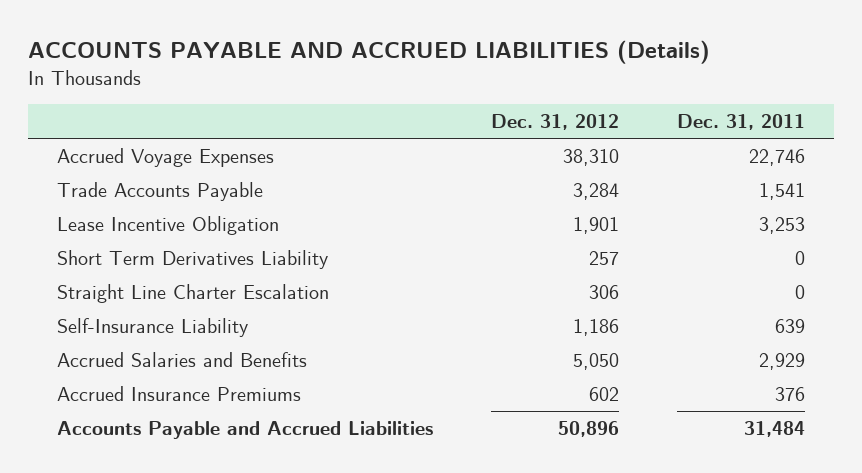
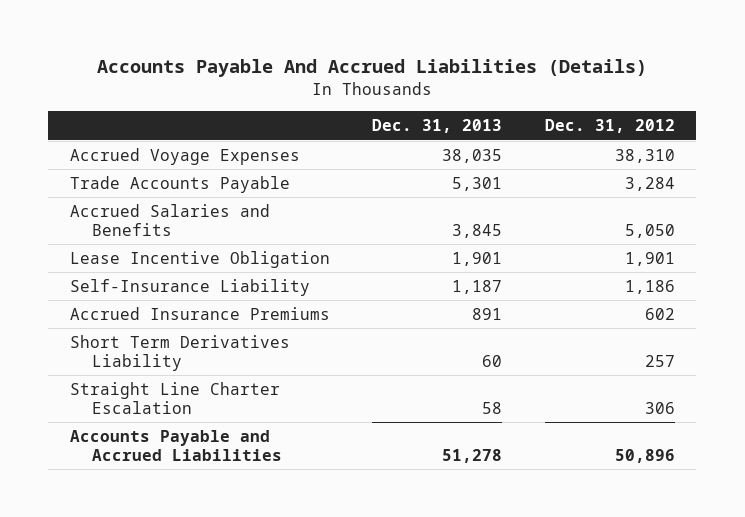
[28,40,711,65] ACCOUNTS PAYABLE AND ACCRUED LIABILITIES (Details) -> [97,59,648,78] Accounts Payable And Accrued Liabilities (Details)
[677,114,806,131] Dec. 31, 2011 -> none
none -> [372,119,503,134] Dec. 31, 2013
[57,351,308,367] Accrued Salaries and Benefits -> [69,203,270,237] Accrued Salaries and Benefits
[57,249,329,269] Short Term Derivatives Liability -> [69,334,290,372] Short Term Derivatives Liability
[57,283,330,303] Straight Line Charter Escalation -> [69,381,280,415] Straight Line Charter Escalation

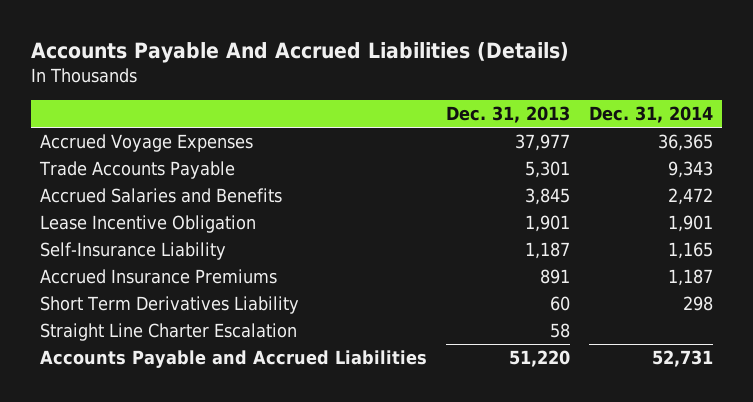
[545,119,676,134] Dec. 31, 2012 -> none
none -> [588,106,713,124] Dec. 31, 2014
[442,148,503,163] 38,035 -> [514,134,570,152] 37,977
[442,449,503,464] 51,278 -> [508,350,570,368] 51,220

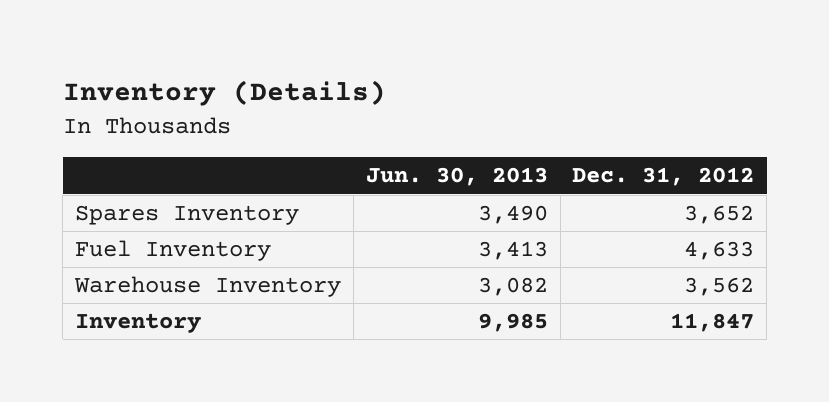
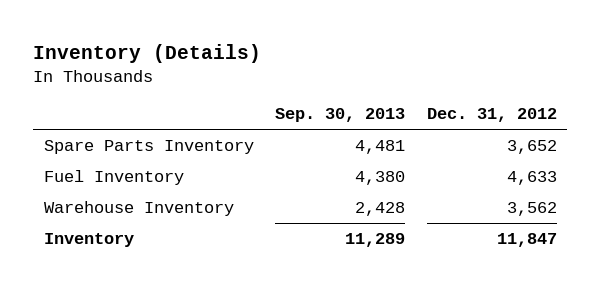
[365,167,548,187] Jun. 30, 2013 -> none
none -> [275,108,406,123] Sep. 30, 2013
[74,205,299,226] Spares Inventory -> [43,139,254,154] Spare Parts Inventory

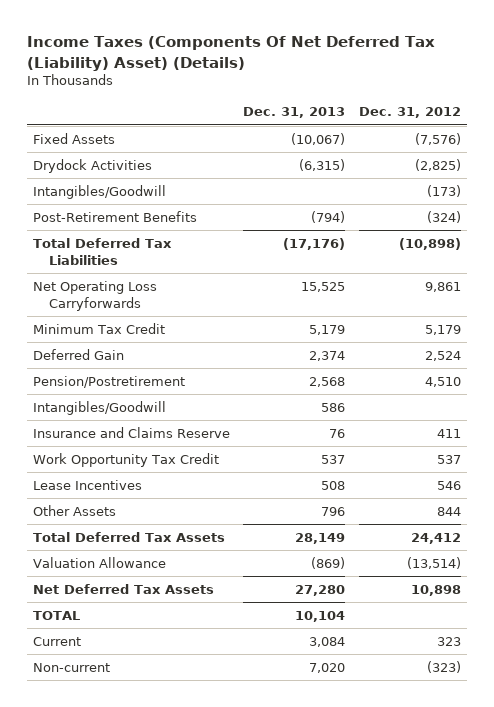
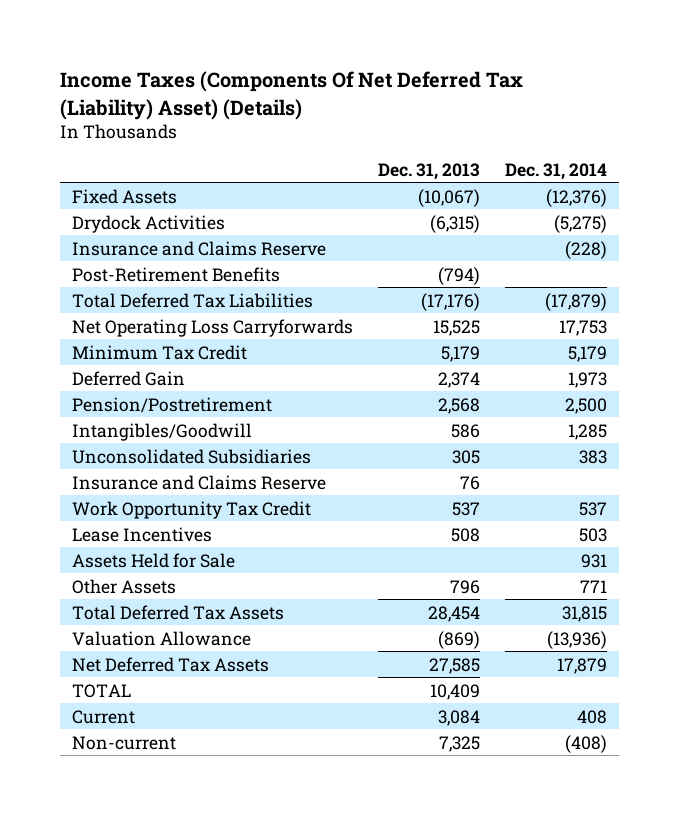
[358,107,461,119] Dec. 31, 2012 -> none
none -> [504,162,607,180] Dec. 31, 2014
[33,184,167,199] Intangibles/Goodwill -> none
none -> [72,240,327,256] Insurance and Claims Reserve
none -> [72,448,312,464] Unconsolidated Subsidiaries
none -> [72,552,236,568] Assets Held for Sale
[295,532,346,544] 28,149 -> [428,605,481,622] 28,454
[295,584,346,596] 27,280 -> [429,657,481,674] 27,585
[295,610,346,622] 10,104 -> [430,683,481,700] 10,409
[309,662,346,673] 7,020 -> [439,735,481,752] 7,325

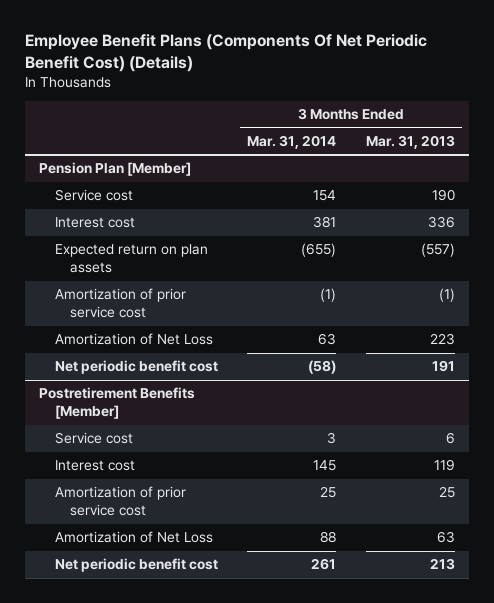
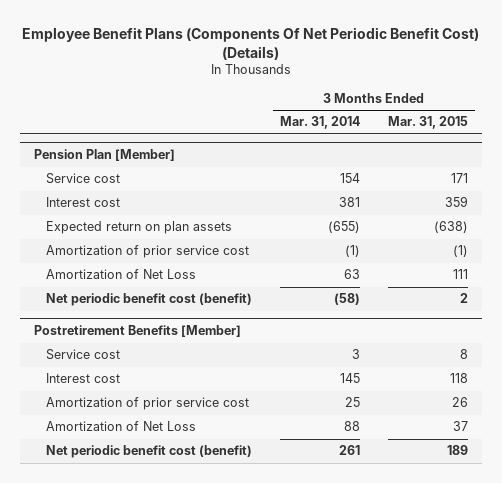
[365,135,455,150] Mar. 31, 2013 -> none
none -> [388,116,469,130] Mar. 31, 2015
[54,360,218,375] Net periodic benefit cost -> [46,293,253,307] Net periodic benefit cost (benefit)
[54,558,218,573] Net periodic benefit cost -> [46,445,253,459] Net periodic benefit cost (benefit)

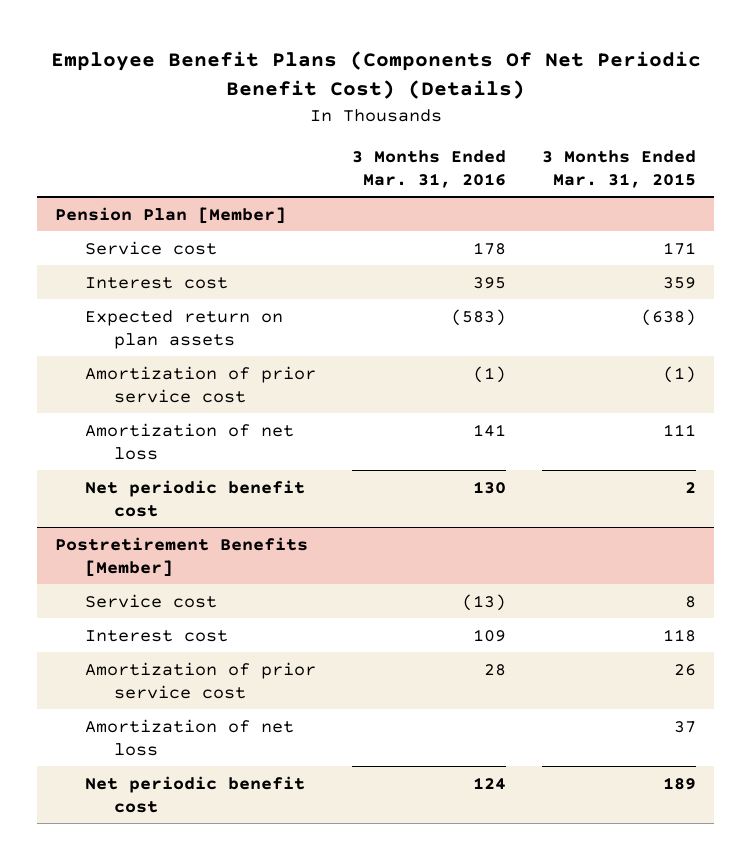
[280,116,361,130] Mar. 31, 2014 -> none
none -> [351,149,506,188] 3 Months Ended Mar. 31, 2016
[46,269,197,280] Amortization of Net Loss -> [84,422,294,460] Amortization of net loss
[46,293,253,307] Net periodic benefit cost (benefit) -> [84,479,305,517] Net periodic benefit cost
[46,421,197,432] Amortization of Net Loss -> [84,718,294,756] Amortization of net loss
[46,445,253,459] Net periodic benefit cost (benefit) -> [84,775,305,813] Net periodic benefit cost

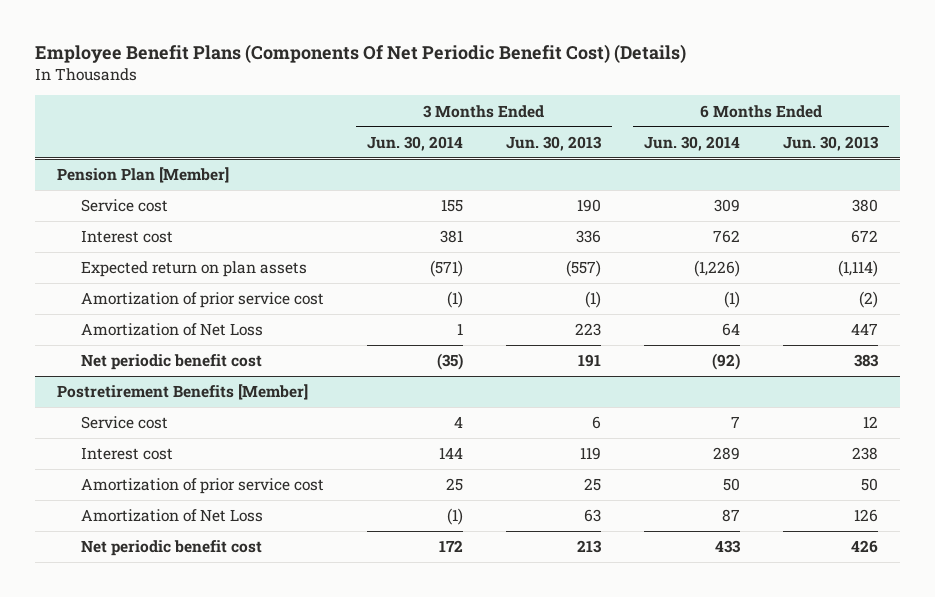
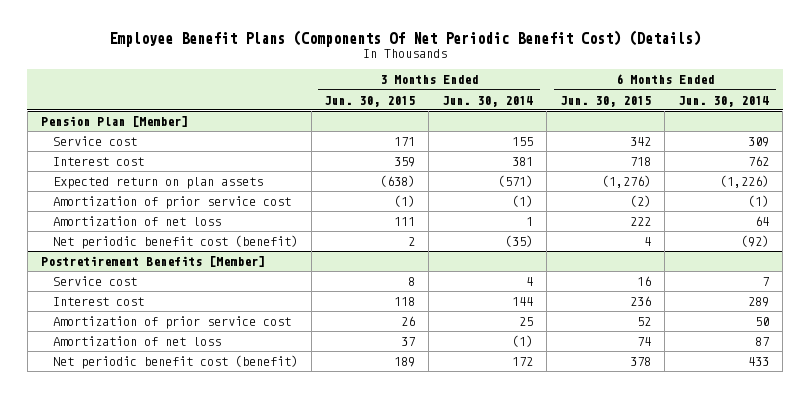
[505,135,602,151] Jun. 30, 2013 -> none
[783,135,880,151] Jun. 30, 2013 -> none
none -> [324,95,416,107] Jun. 30, 2015
none -> [560,95,652,107] Jun. 30, 2015
[80,323,263,337] Amortization of Net Loss -> [52,216,221,227] Amortization of net loss
[80,354,262,371] Net periodic benefit cost -> [52,235,298,250] Net periodic benefit cost (benefit)
[80,509,263,523] Amortization of Net Loss -> [52,336,221,347] Amortization of net loss
[80,540,262,557] Net periodic benefit cost -> [52,355,298,370] Net periodic benefit cost (benefit)

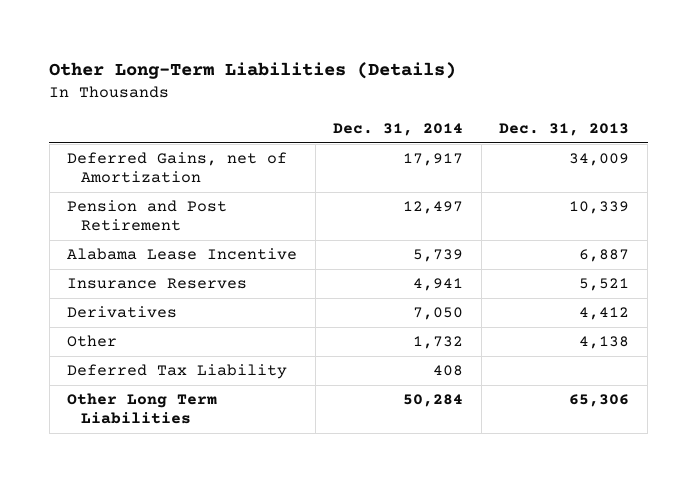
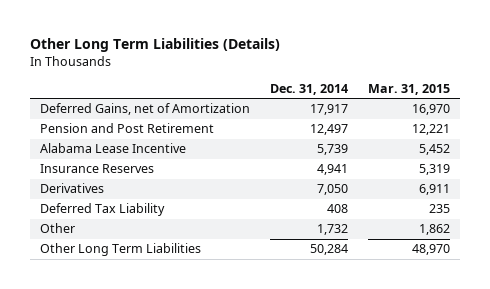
[49,61,457,79] Other Long-Term Liabilities (Details) -> [30,38,281,53] Other Long Term Liabilities (Details)
[499,122,630,136] Dec. 31, 2013 -> none
none -> [368,83,451,95] Mar. 31, 2015
[67,335,118,348] Other -> [40,223,76,234] Other

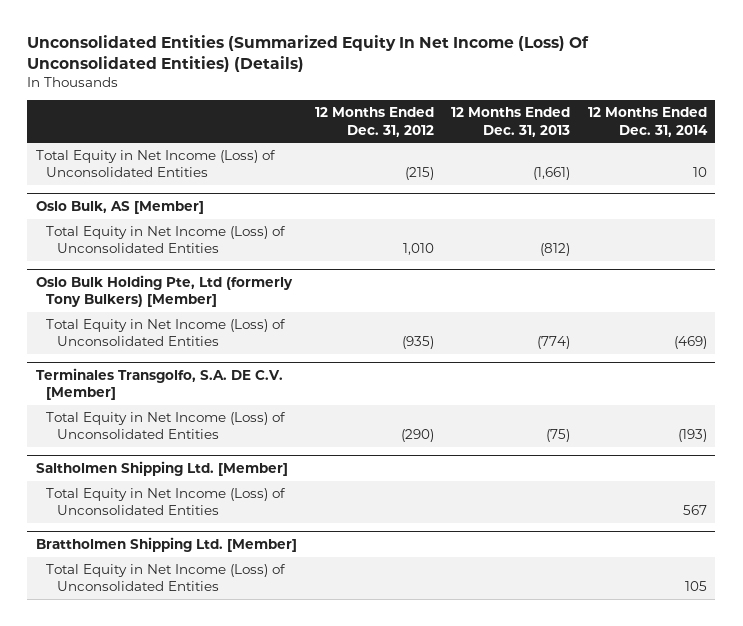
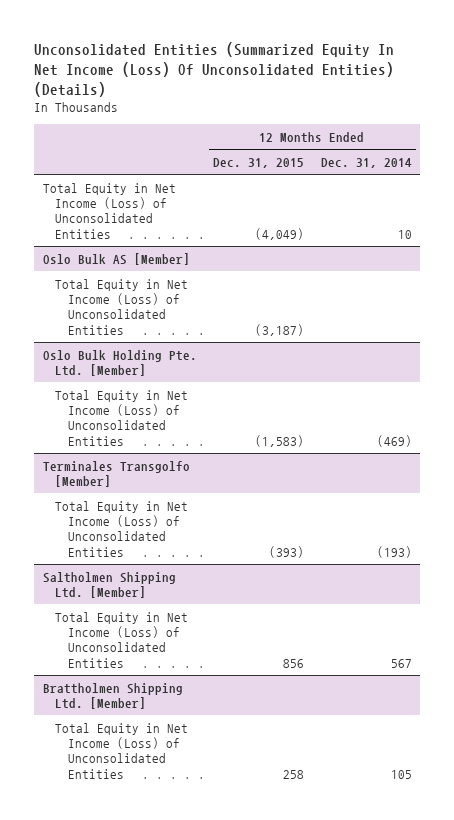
[314,107,434,137] 12 Months Ended Dec. 31, 2012 -> none
[451,107,571,137] 12 Months Ended Dec. 31, 2013 -> none
none -> [213,157,305,168] Dec. 31, 2015
[36,200,205,214] Oslo Bulk, AS [Member] -> [42,252,190,265] Oslo Bulk AS [Member]
[36,274,294,308] Oslo Bulk Holding Pte, Ltd (formerly Tony Bulkers) [Member] -> [42,349,197,376] Oslo Bulk Holding Pte. Ltd. [Member]
[36,367,284,401] Terminales Transgolfo, S.A. DE C.V. [Member] -> [42,460,190,487] Terminales Transgolfo [Member]

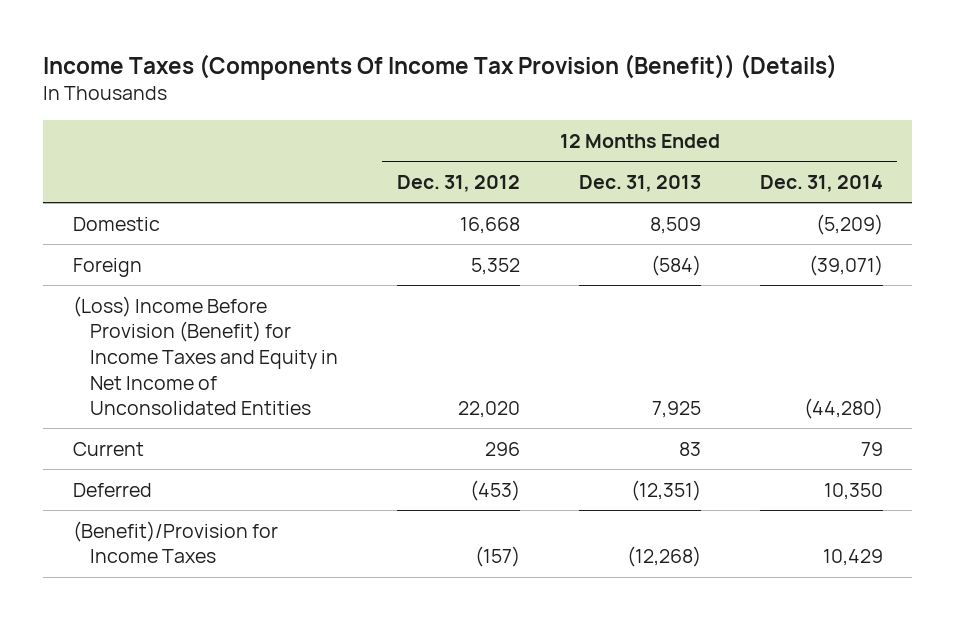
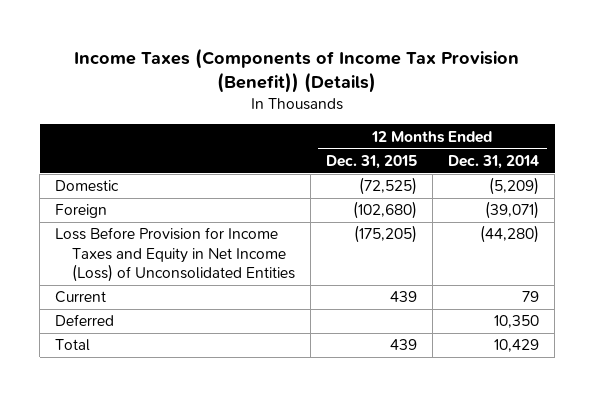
[43,53,838,80] Income Taxes (Components Of Income Tax Provision (Benefit)) (Details) -> [74,47,520,93] Income Taxes (Components of Income Tax Provision (Benefit)) (Details)
[396,174,520,192] Dec. 31, 2012 -> none
[578,174,701,192] Dec. 31, 2013 -> none
none -> [325,155,417,170] Dec. 31, 2015
[72,295,339,416] (Loss) Income Before Provision (Benefit) for Income Taxes and Equity in Net Income of Unconsolidated Entities -> [55,227,295,282] Loss Before Provision for Income Taxes and Equity in Net Income (Loss) of Unconsolidated Entities
[72,520,278,564] (Benefit)/Provision for Income Taxes -> [55,339,91,352] Total

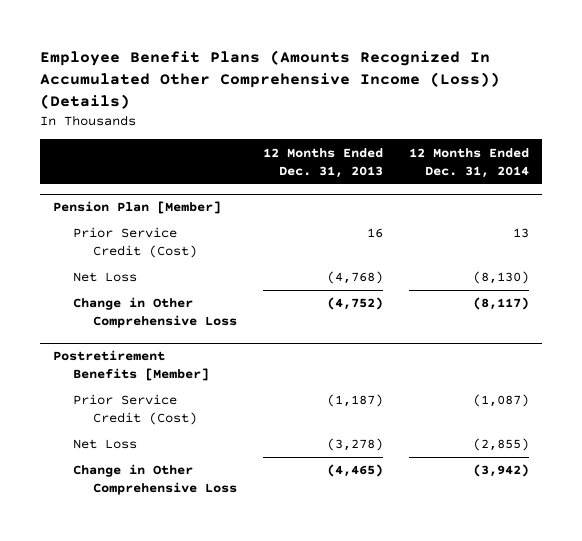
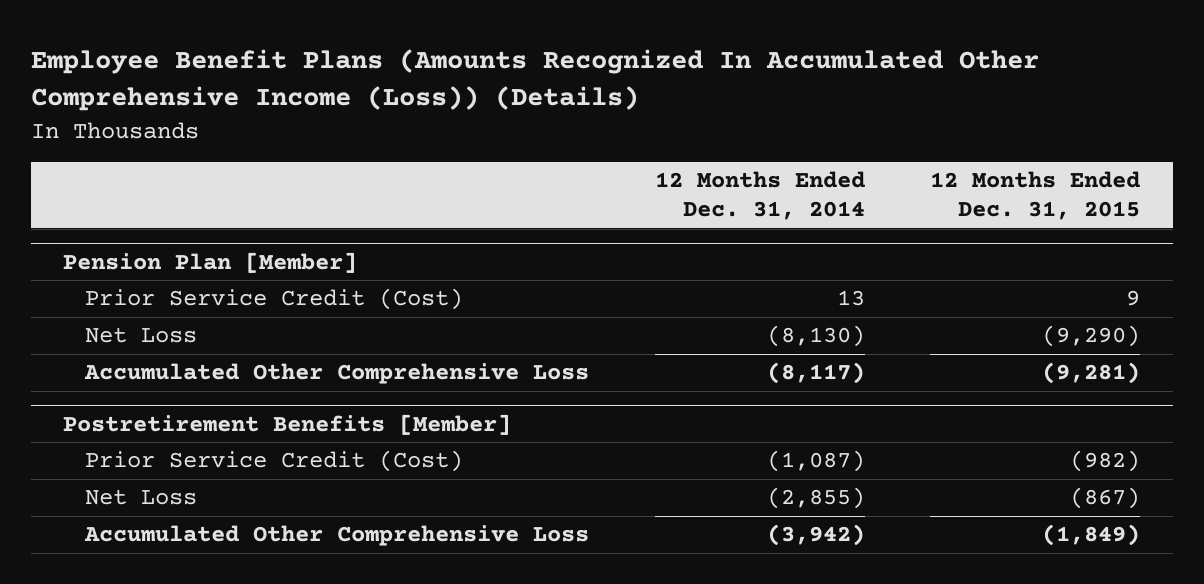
[262,147,383,178] 12 Months Ended Dec. 31, 2013 -> none
none -> [930,171,1141,221] 12 Months Ended Dec. 31, 2015
[72,297,237,329] Change in Other Comprehensive Loss -> [84,363,590,385] Accumulated Other Comprehensive Loss
[72,464,237,496] Change in Other Comprehensive Loss -> [84,525,590,547] Accumulated Other Comprehensive Loss

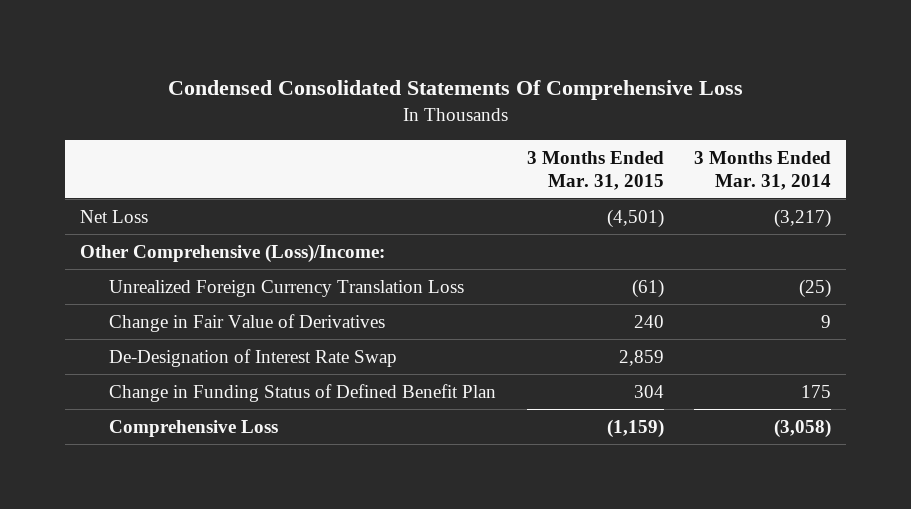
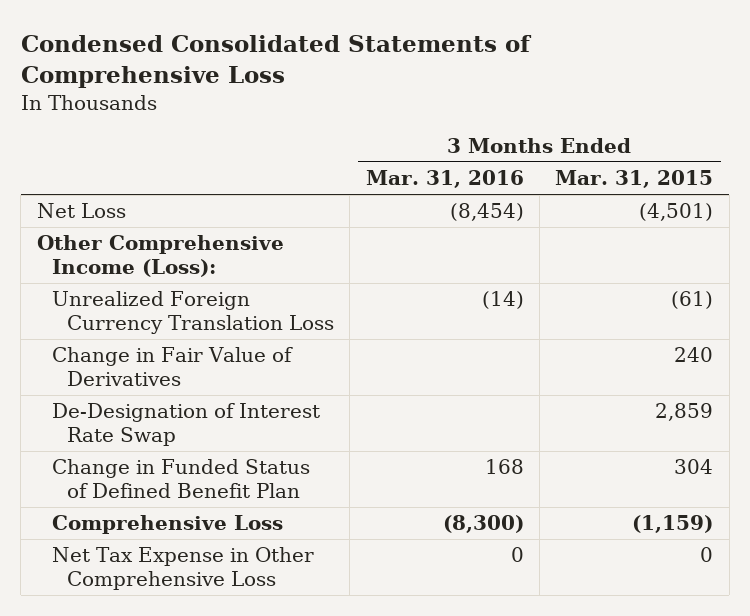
[167,79,743,100] Condensed Consolidated Statements Of Comprehensive Loss -> [20,34,532,88] Condensed Consolidated Statements of Comprehensive Loss
[694,150,832,190] 3 Months Ended Mar. 31, 2014 -> none
none -> [365,170,524,189] Mar. 31, 2016
[80,243,386,263] Other Comprehensive (Loss)/Income: -> [36,235,284,277] Other Comprehensive Income (Loss):
[109,383,497,402] Change in Funding Status of Defined Benefit Plan -> [51,459,310,498] Change in Funded Status of Defined Benefit Plan
none -> [51,547,314,590] Net Tax Expense in Other Comprehensive Loss

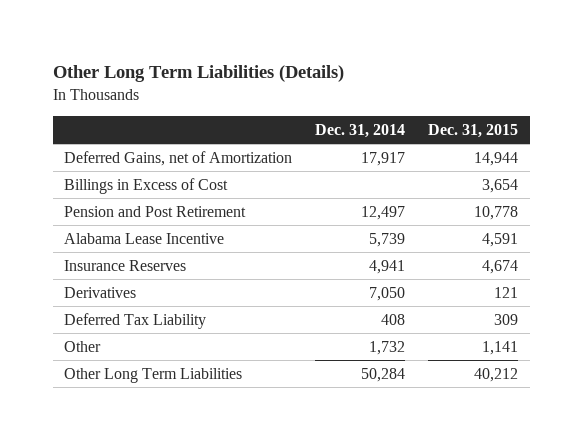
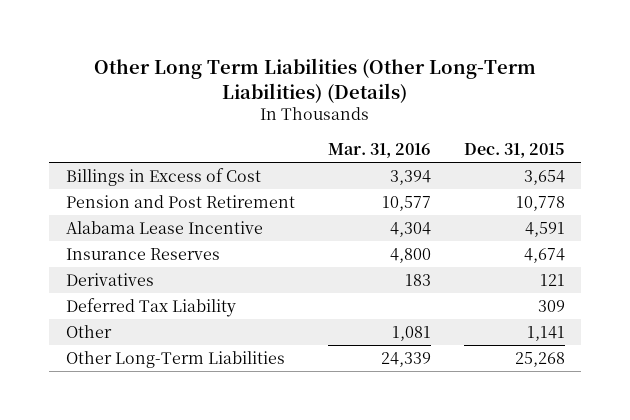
[52,64,344,82] Other Long Term Liabilities (Details) -> [94,58,537,103] Other Long Term Liabilities (Other Long-Term Liabilities) (Details)
[315,123,406,138] Dec. 31, 2014 -> none
none -> [327,143,431,159] Mar. 31, 2016
[64,150,293,166] Deferred Gains, net of Amortization -> none
[64,367,243,383] Other Long Term Liabilities -> [65,350,285,368] Other Long-Term Liabilities
[474,367,519,382] 40,212 -> [514,351,565,367] 25,268

